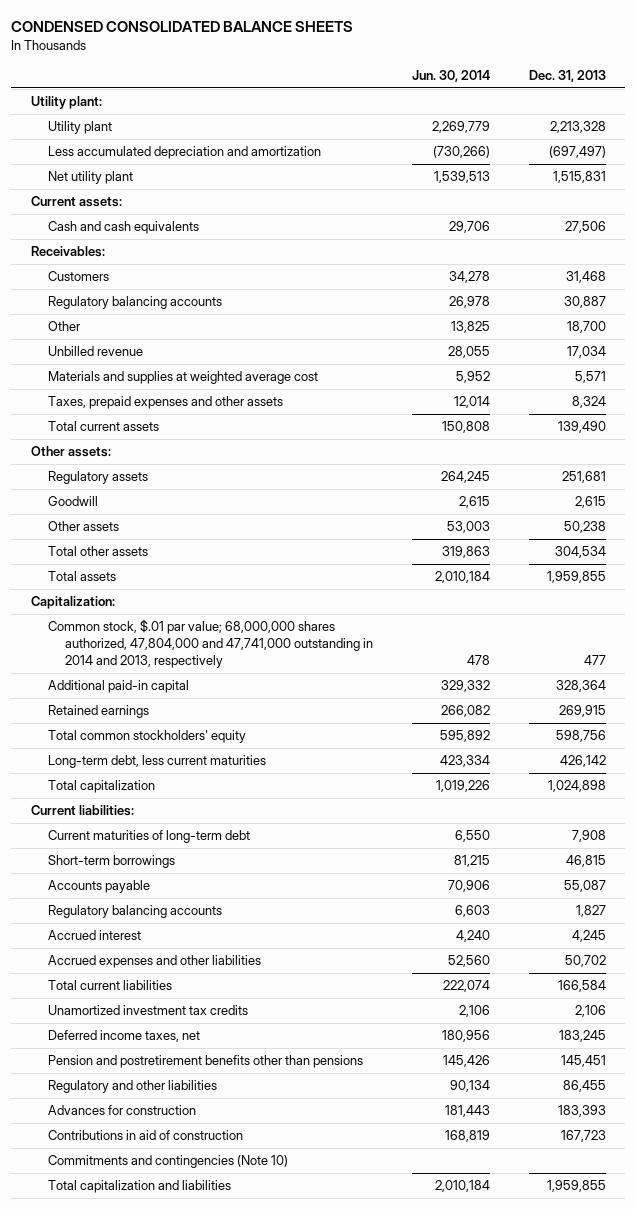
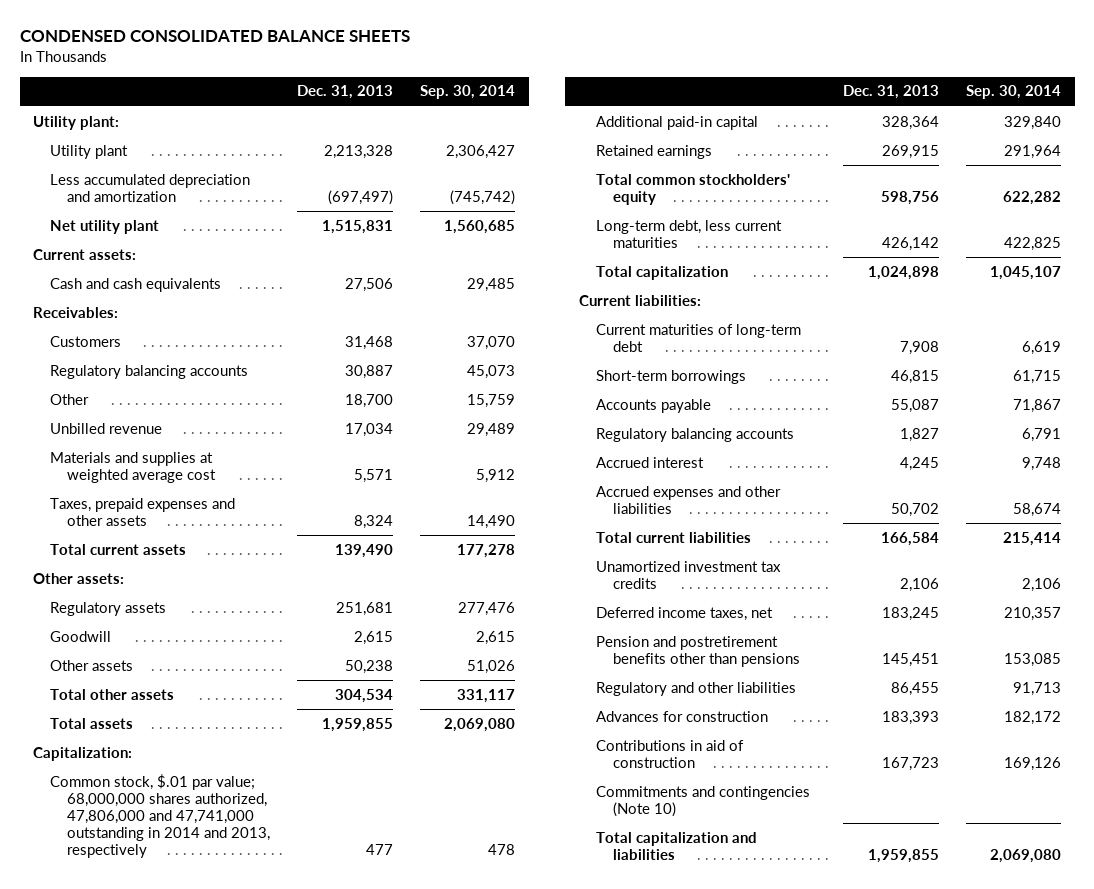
[411,70,490,83] Jun. 30, 2014 -> none
none -> [420,85,516,100] Sep. 30, 2014
[47,619,373,669] Common stock, $.01 par value; 68,000,000 shares authorized, 47,804,000 and 47,741,000 outstanding in 2014 and 2013, respectively -> [50,773,270,859] Common stock, $.01 par value; 68,000,000 shares authorized, 47,806,000 and 47,741,000 outstanding in 2014 and 2013, respectively

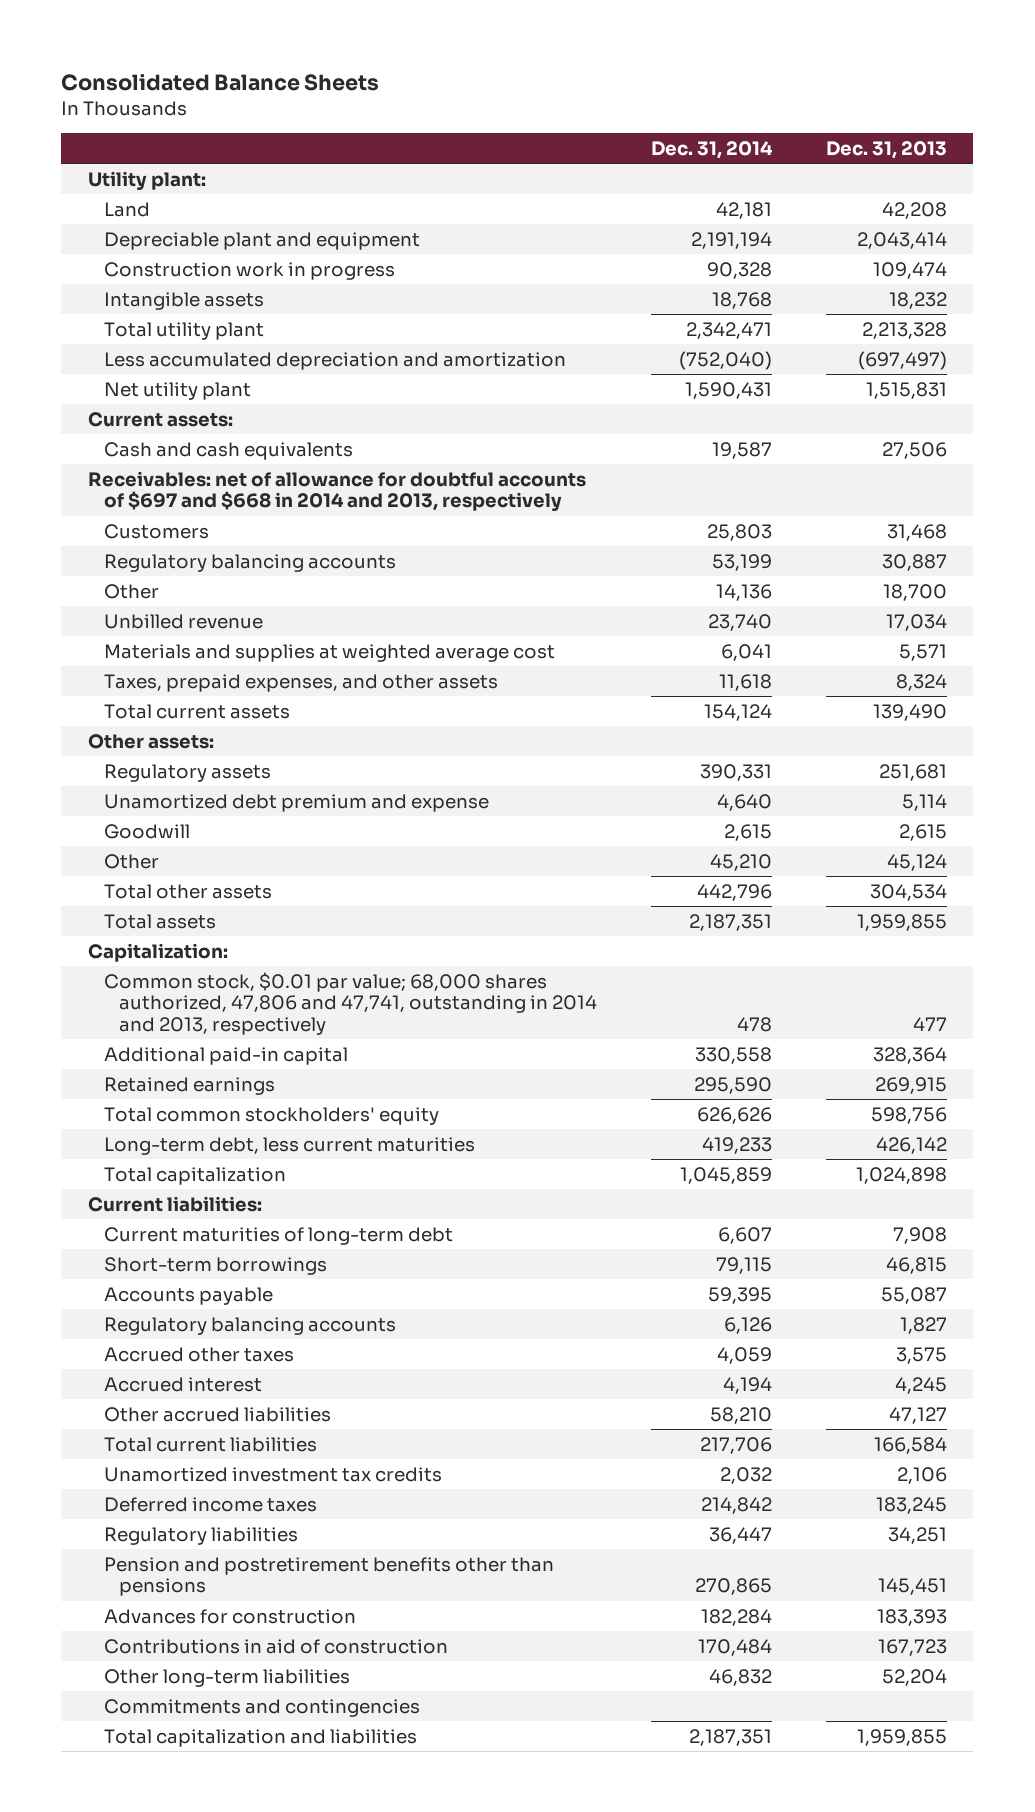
[19,30,410,43] CONDENSED CONSOLIDATED BALANCE SHEETS -> [61,72,380,91] Consolidated Balance Sheets
[420,85,516,100] Sep. 30, 2014 -> none
none -> [651,140,774,159] Dec. 31, 2014
none -> [103,201,150,217] Land
none -> [103,231,420,250] Depreciable plant and equipment
none -> [103,261,395,280] Construction work in progress
none -> [103,291,264,310] Intangible assets
[50,144,129,159] Utility plant -> [103,321,264,340] Total utility plant
[33,306,119,318] Receivables: -> [87,470,586,513] Receivables: net of allowance for doubtful accounts of $697 and $668 in 2014 and 2013, respectively
[50,497,236,526] Taxes, prepaid expenses and other assets -> [103,673,498,692] Taxes, prepaid expenses, and other assets
none -> [103,793,489,812] Unamortized debt premium and expense
[50,659,134,671] Other assets -> [103,853,159,869] Other
[345,659,394,674] 50,238 -> [886,853,947,871] 45,124
[50,773,270,859] Common stock, $.01 par value; 68,000,000 shares authorized, 47,806,000 and 47,741,000 outstanding in 2014 and 2013, respectively -> [103,971,598,1035] Common stock, $0.01 par value; 68,000 shares authorized, 47,806 and 47,741, outstanding in 2014 and 2013, respectively
none -> [103,1346,294,1362] Accrued other taxes
[595,485,781,514] Accrued expenses and other liabilities -> [103,1406,331,1422] Other accrued liabilities
[890,502,939,517] 50,702 -> [888,1406,947,1424] 47,127
[595,606,773,621] Deferred income taxes, net -> [103,1496,317,1512] Deferred income taxes
none -> [103,1526,298,1545] Regulatory liabilities
[595,681,796,696] Regulatory and other liabilities -> none
none -> [103,1668,350,1687] Other long-term liabilities
[595,785,810,817] Commitments and contingencies (Note 10) -> [103,1698,420,1717] Commitments and contingencies

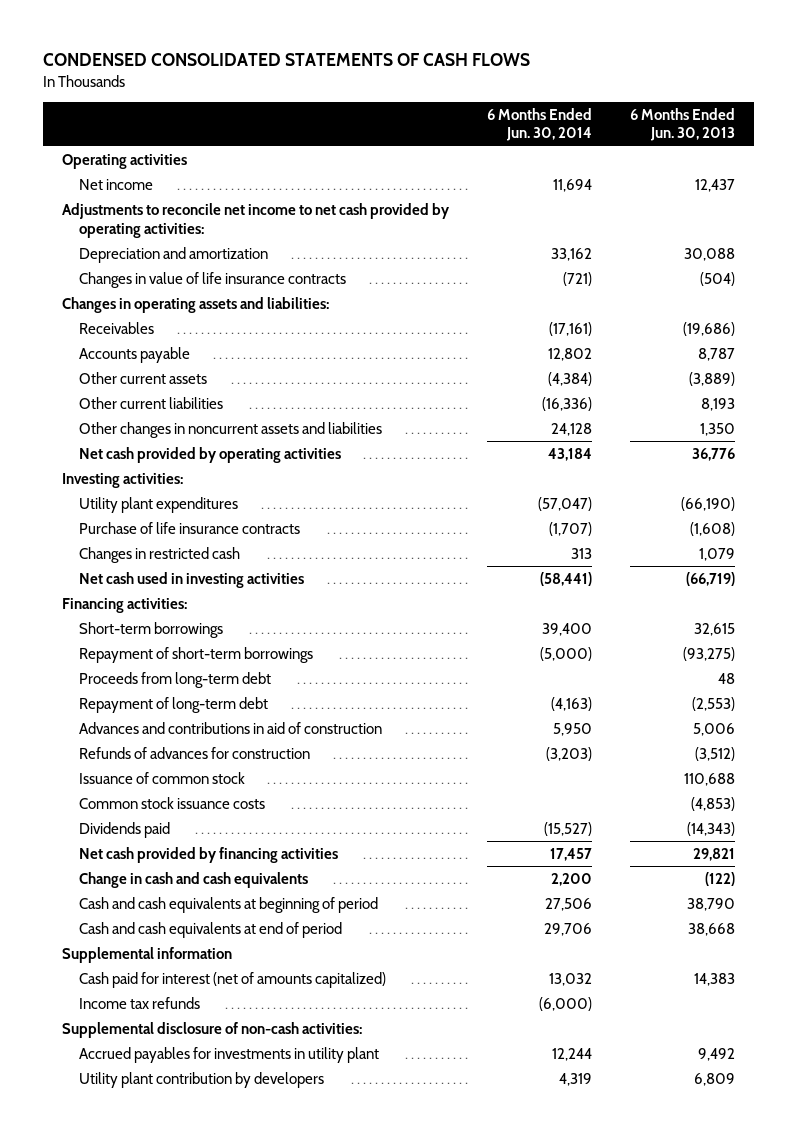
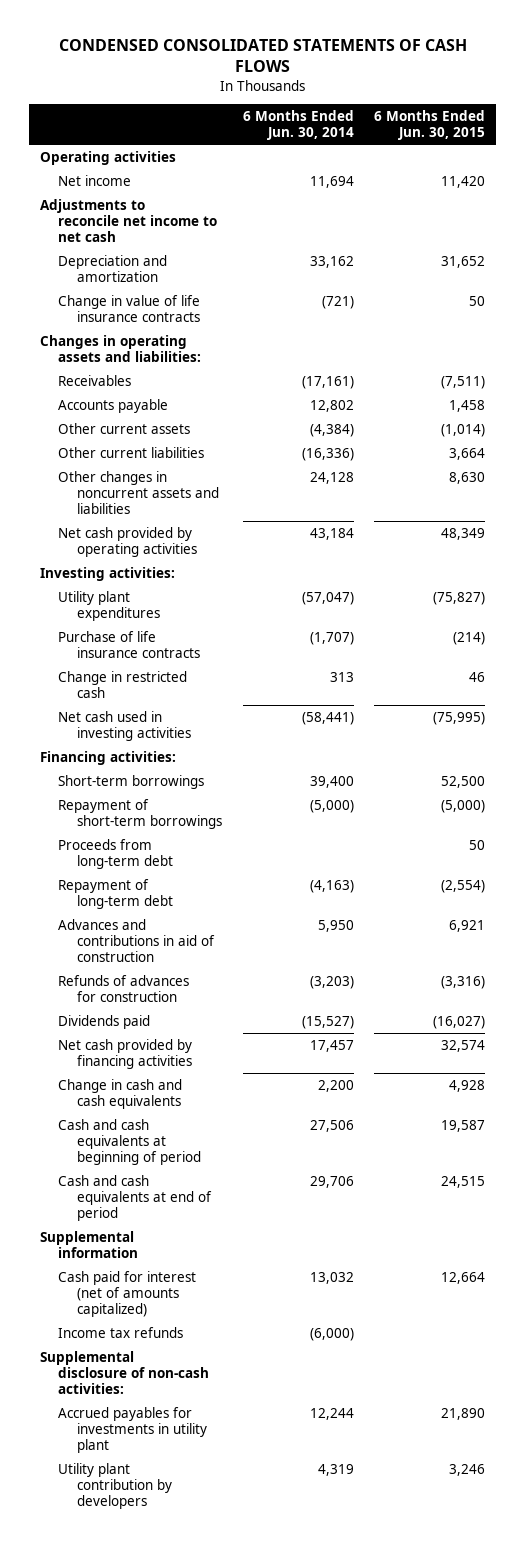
[630,107,736,142] 6 Months Ended Jun. 30, 2013 -> none
none -> [374,110,486,141] 6 Months Ended Jun. 30, 2015
[61,202,450,238] Adjustments to reconcile net income to net cash provided by operating activities: -> [39,198,218,243] Adjustments to reconcile net income to net cash
[78,271,346,288] Changes in value of life insurance contracts -> [58,294,201,323] Change in value of life insurance contracts
[78,546,240,563] Changes in restricted cash -> [58,670,188,699] Change in restricted cash
[78,771,245,784] Issuance of common stock -> none
[78,796,265,809] Common stock issuance costs -> none

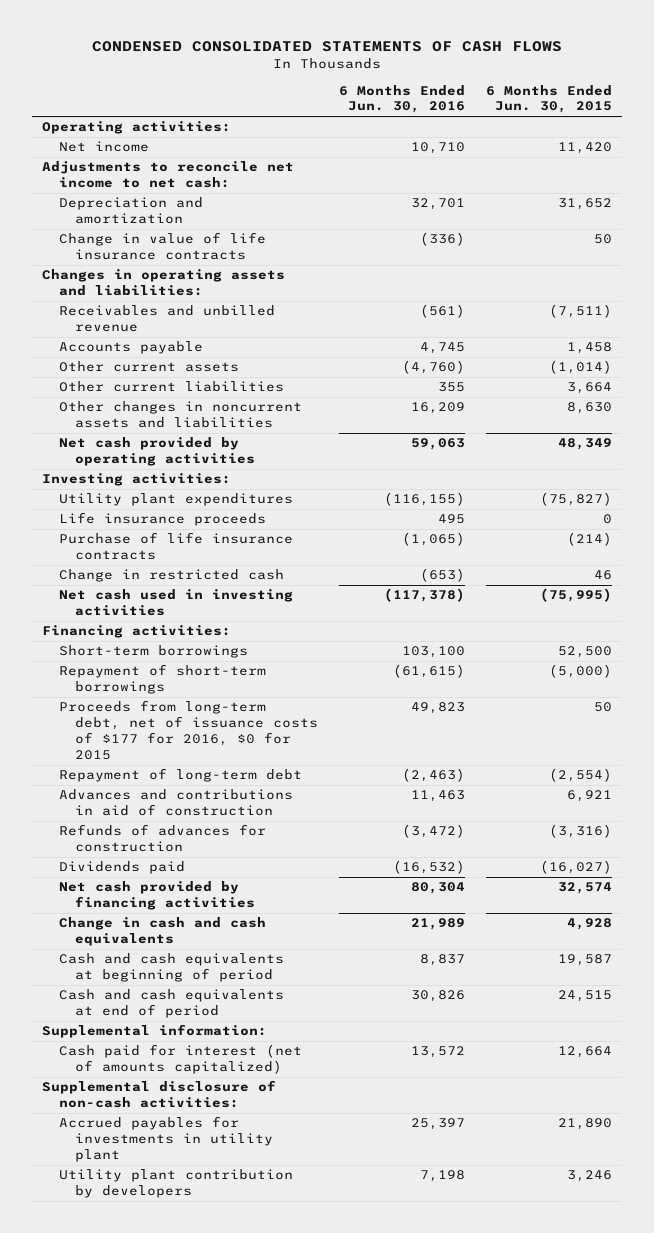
[242,110,354,141] 6 Months Ended Jun. 30, 2014 -> none
none -> [339,84,466,114] 6 Months Ended Jun. 30, 2016
[39,150,176,165] Operating activities -> [42,121,232,135] Operating activities:
[39,198,218,243] Adjustments to reconcile net income to net cash -> [42,161,295,189] Adjustments to reconcile net income to net cash:
[58,374,132,386] Receivables -> [58,305,275,333] Receivables and unbilled revenue
none -> [58,512,266,527] Life insurance proceeds
[58,838,174,870] Proceeds from long-term debt -> [58,700,319,760] Proceeds from long-term debt, net of issuance costs of $177 for 2016, $0 for 2015
[39,1230,139,1259] Supplemental information -> [42,1024,268,1039] Supplemental information:
[58,1326,184,1338] Income tax refunds -> none

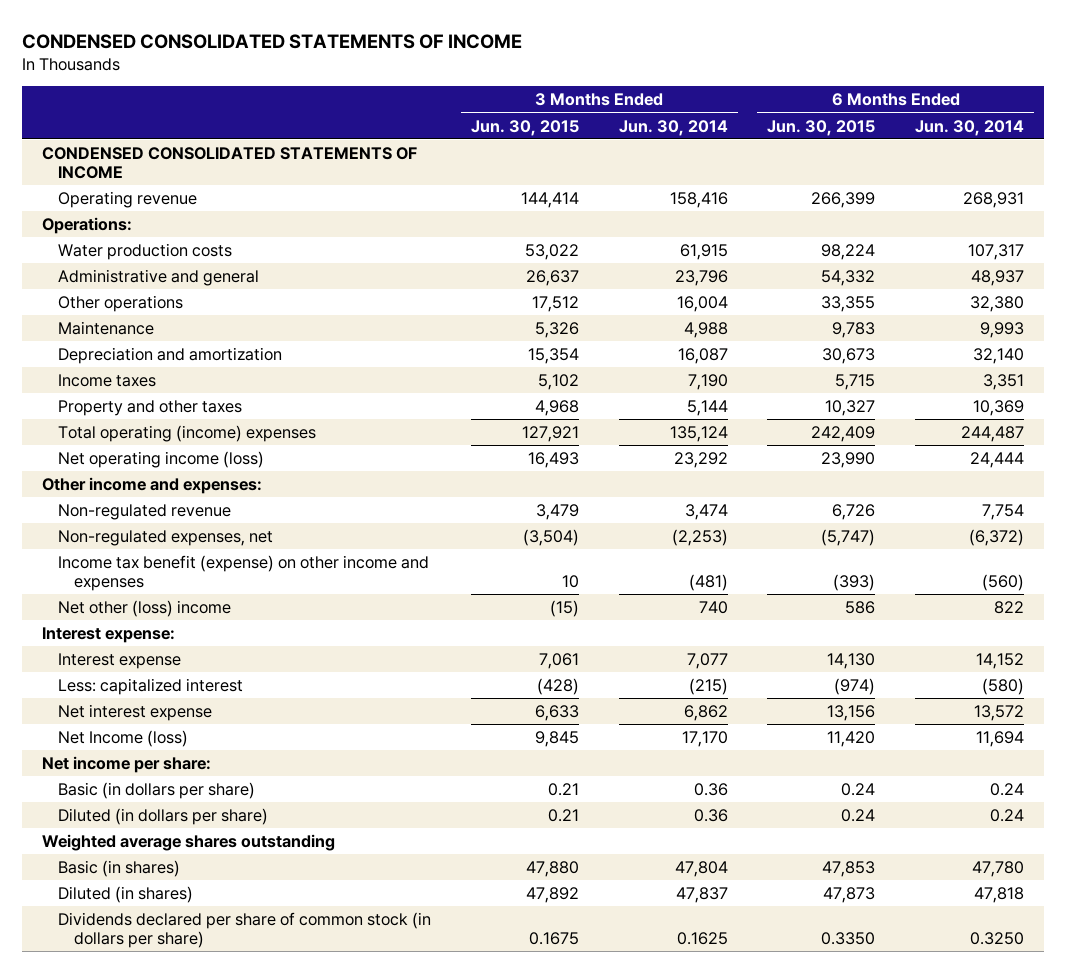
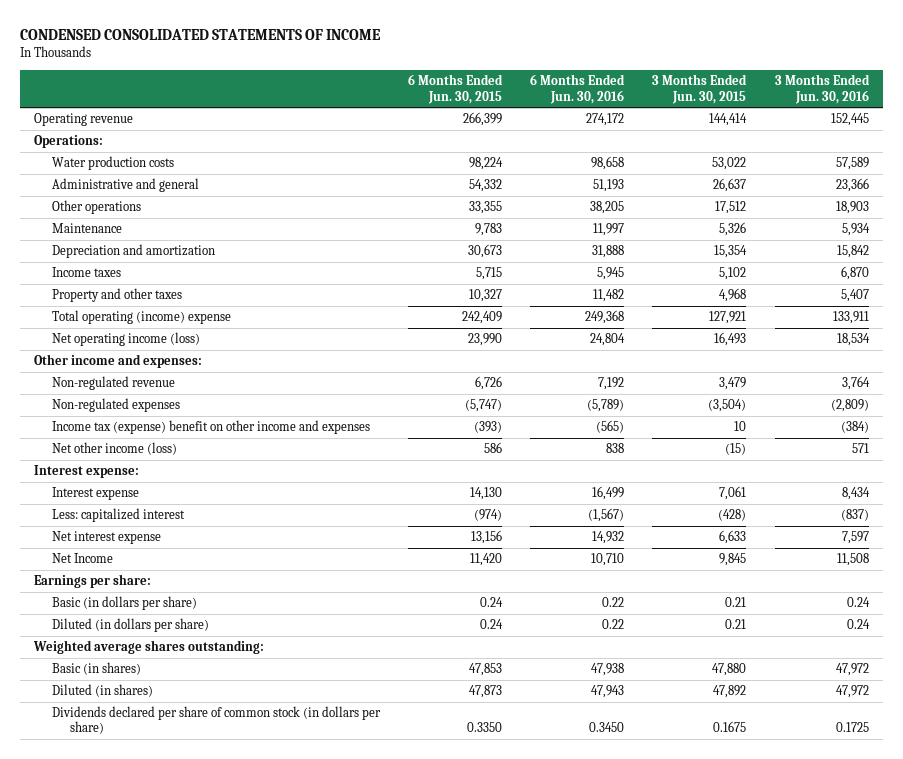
[618,119,728,136] Jun. 30, 2014 -> none
[915,119,1025,136] Jun. 30, 2014 -> none
none -> [530,74,626,104] 6 Months Ended Jun. 30, 2016
none -> [774,74,870,104] 3 Months Ended Jun. 30, 2016
[42,147,418,179] CONDENSED CONSOLIDATED STATEMENTS OF INCOME -> none
[57,425,316,443] Total operating (income) expenses -> [52,310,232,325] Total operating (income) expense
[57,530,273,547] Non-regulated expenses, net -> [52,398,181,413] Non-regulated expenses
[57,555,429,591] Income tax benefit (expense) on other income and expenses -> [52,420,371,435] Income tax (expense) benefit on other income and expenses
[57,600,231,618] Net other (loss) income -> [52,442,178,456] Net other income (loss)
[57,730,188,748] Net Income (loss) -> [52,553,114,564] Net Income
[42,756,212,774] Net income per share: -> [34,574,152,589] Earnings per share:
[42,834,336,852] Weighted average shares outstanding -> [33,640,265,655] Weighted average shares outstanding:

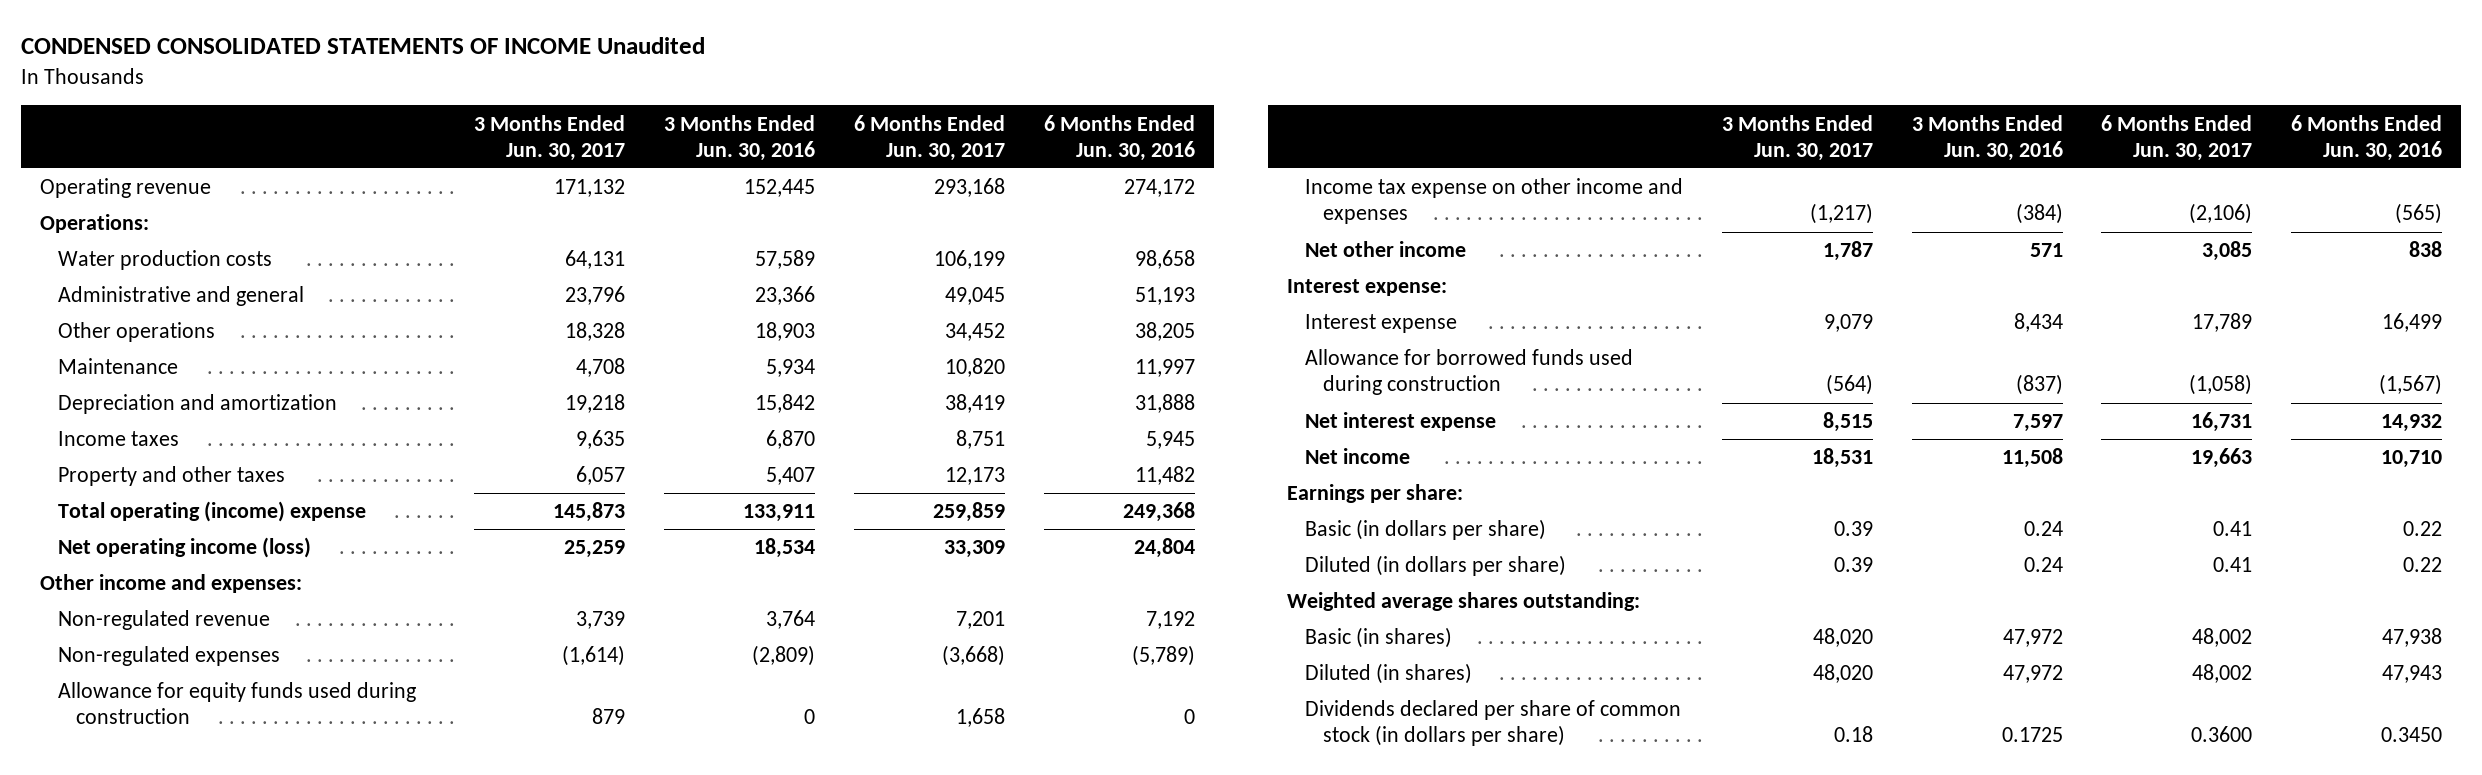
[20,29,382,41] CONDENSED CONSOLIDATED STATEMENTS OF INCOME -> [20,37,705,55] CONDENSED CONSOLIDATED STATEMENTS OF INCOME Unaudited
[408,74,504,104] 6 Months Ended Jun. 30, 2015 -> none
[652,74,748,104] 3 Months Ended Jun. 30, 2015 -> none
none -> [474,114,626,161] 3 Months Ended Jun. 30, 2017
none -> [853,114,1005,161] 6 Months Ended Jun. 30, 2017
none -> [57,682,416,725] Allowance for equity funds used during construction
[52,420,371,435] Income tax (expense) benefit on other income and expenses -> [1305,178,1684,225] Income tax expense on other income and expenses
[52,442,178,456] Net other income (loss) -> [1305,241,1467,258] Net other income
[52,508,186,523] Less: capitalized interest -> [1305,349,1634,396] Allowance for borrowed funds used during construction
[52,553,114,564] Net Income -> [1305,448,1411,465] Net income

